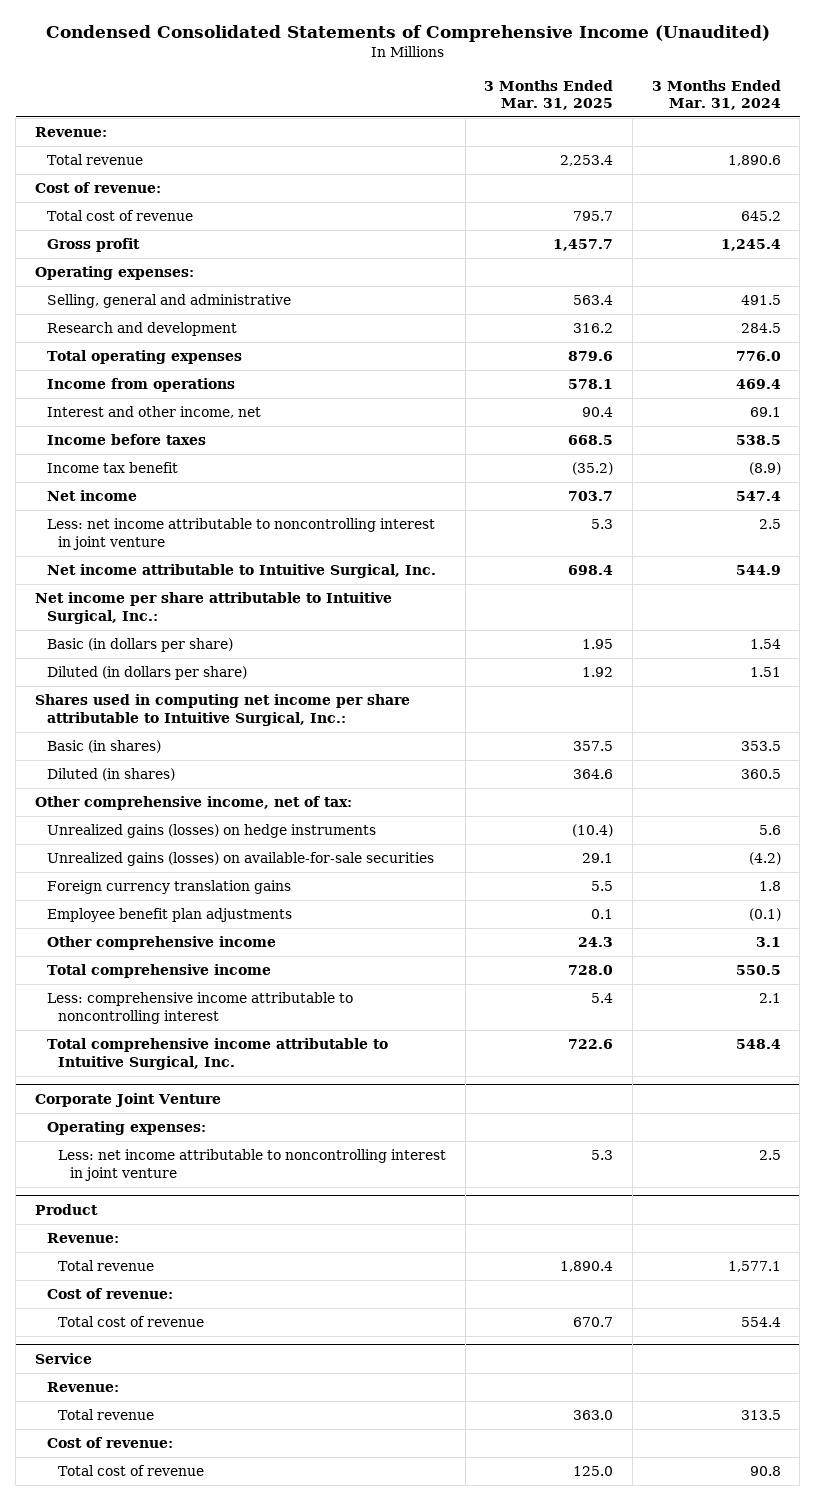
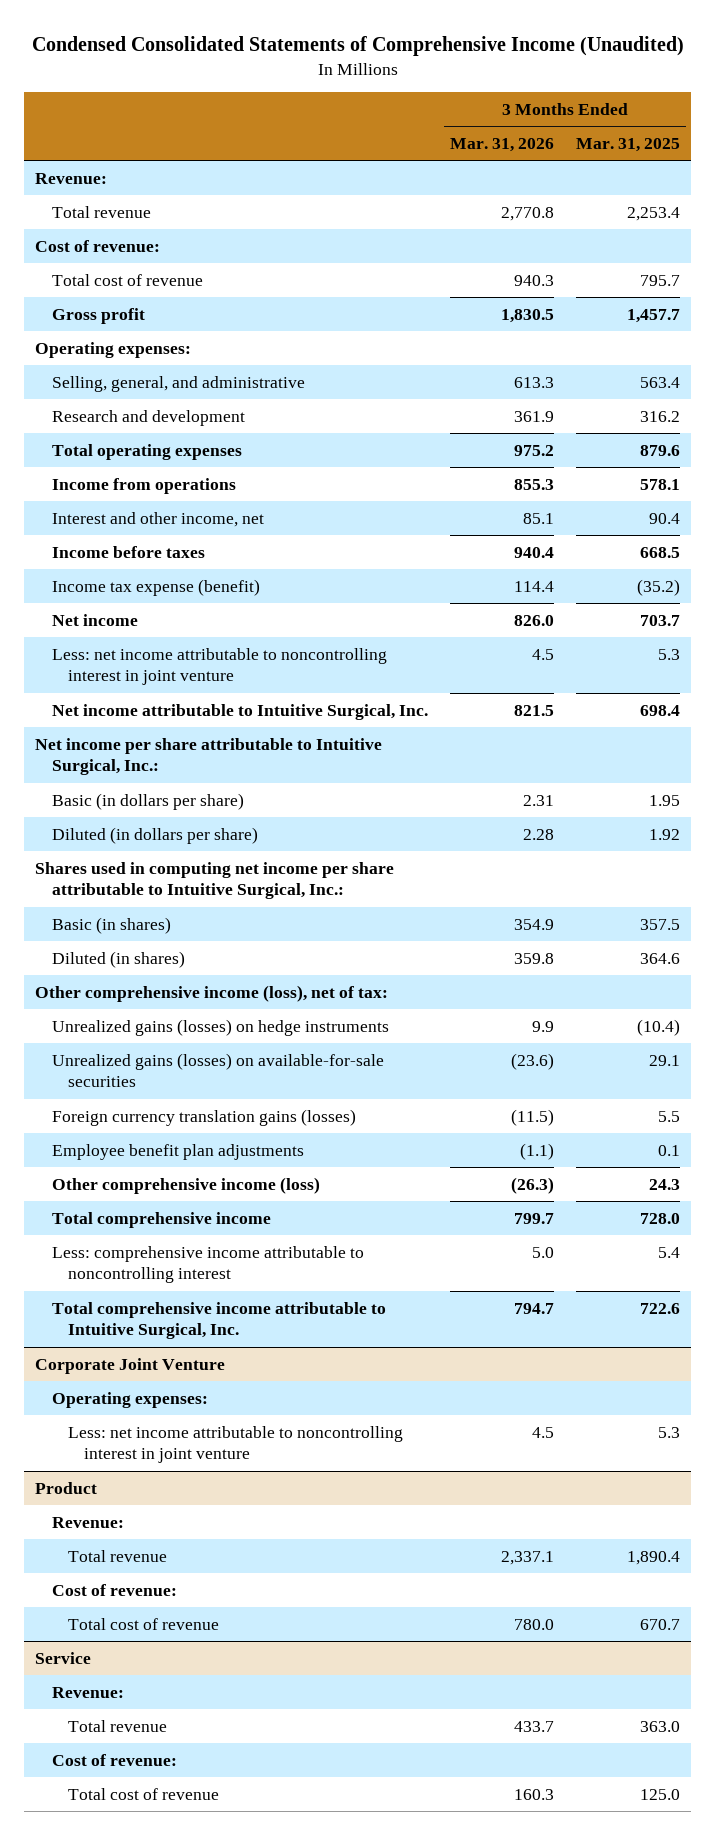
[651,79,781,110] 3 Months Ended Mar. 31, 2024 -> none
none -> [449,138,554,153] Mar. 31, 2026
[46,294,291,309] Selling, general and administrative -> [51,375,305,392] Selling, general, and administrative
[46,462,178,474] Income tax benefit -> [51,578,260,596] Income tax expense (benefit)
[35,796,353,811] Other comprehensive income, net of tax: -> [35,984,389,1002] Other comprehensive income (loss), net of tax:
[46,880,291,895] Foreign currency translation gains -> [51,1108,356,1126] Foreign currency translation gains (losses)
[46,936,276,951] Other comprehensive income -> [51,1176,320,1194] Other comprehensive income (loss)

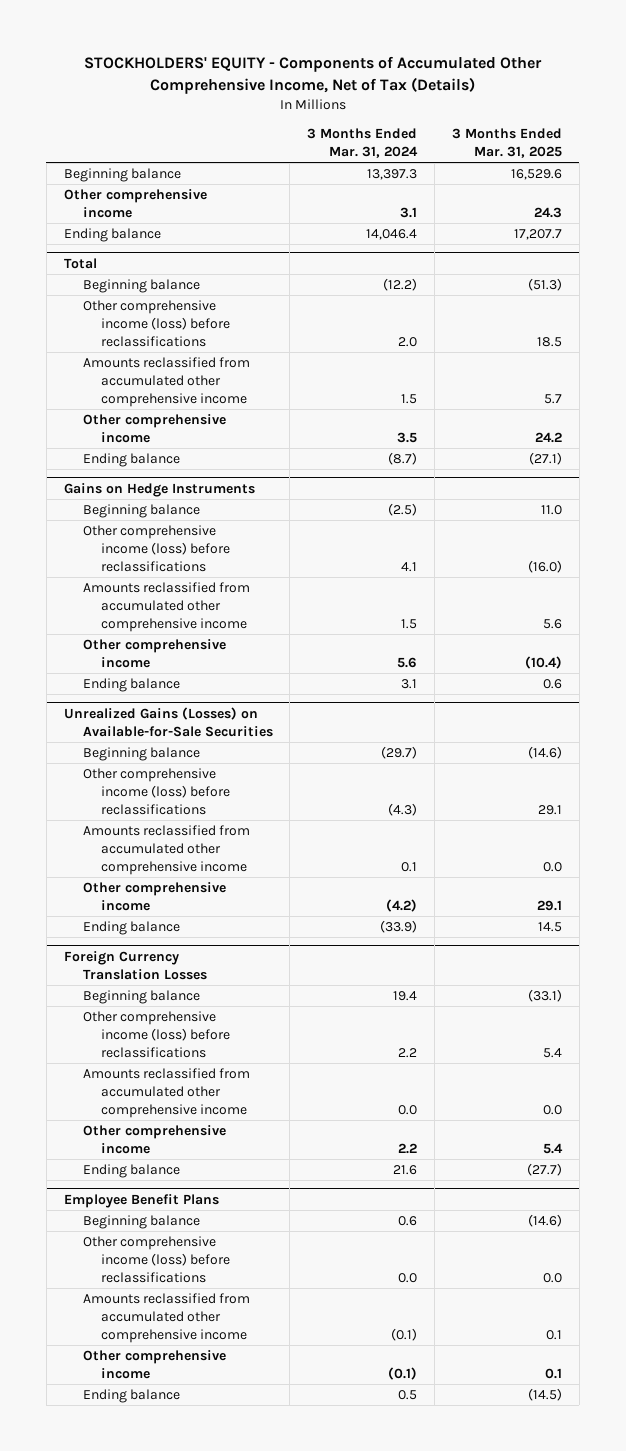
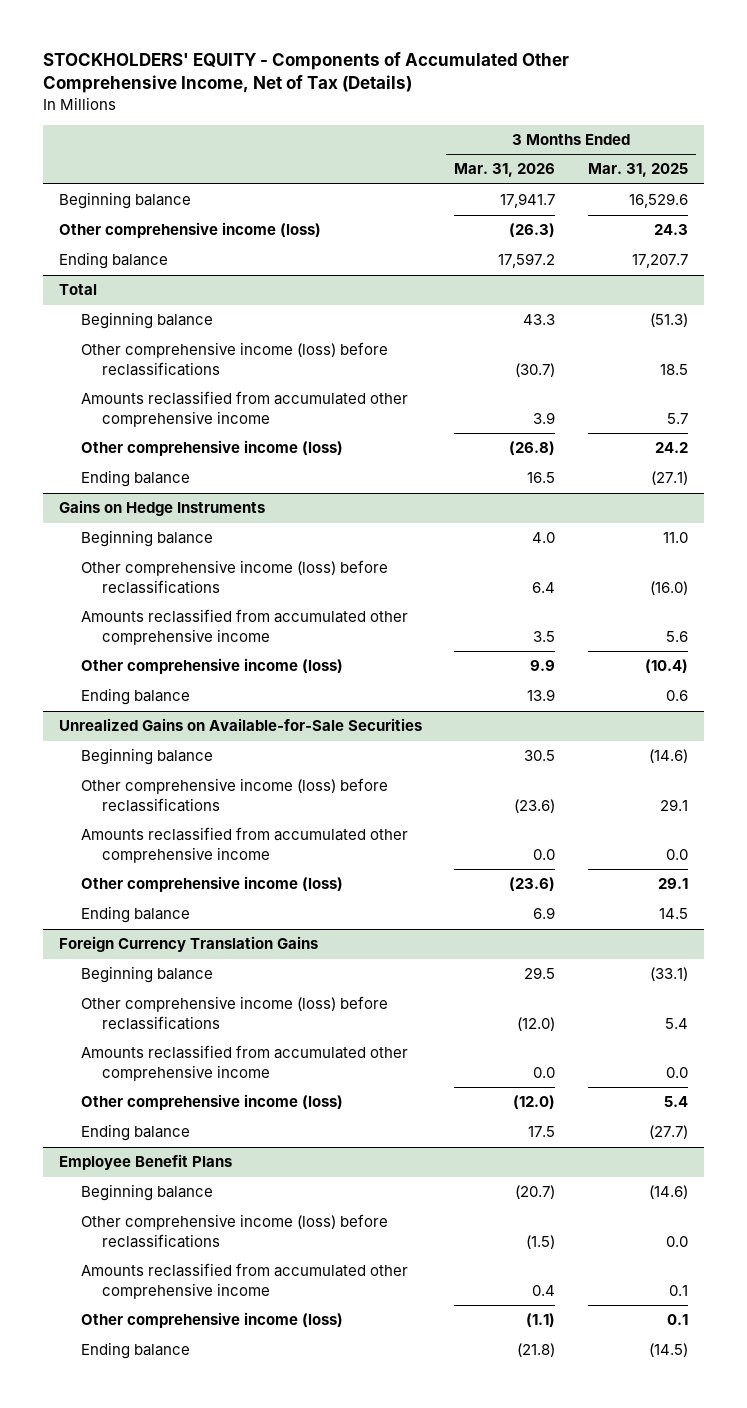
[307,128,419,159] 3 Months Ended Mar. 31, 2024 -> none
none -> [454,163,556,178] Mar. 31, 2026
[63,189,207,219] Other comprehensive income -> [59,222,322,239] Other comprehensive income (loss)
[82,414,226,444] Other comprehensive income -> [80,440,343,457] Other comprehensive income (loss)
[82,639,226,669] Other comprehensive income -> [80,658,343,675] Other comprehensive income (loss)
[63,707,273,738] Unrealized Gains (Losses) on Available-for-Sale Securities -> [59,718,423,732] Unrealized Gains on Available-for-Sale Securities
[82,882,226,912] Other comprehensive income -> [80,876,343,893] Other comprehensive income (loss)
[63,951,207,981] Foreign Currency Translation Losses -> [59,936,319,953] Foreign Currency Translation Gains
[82,1125,226,1155] Other comprehensive income -> [80,1094,343,1111] Other comprehensive income (loss)
[82,1350,226,1380] Other comprehensive income -> [80,1312,343,1329] Other comprehensive income (loss)

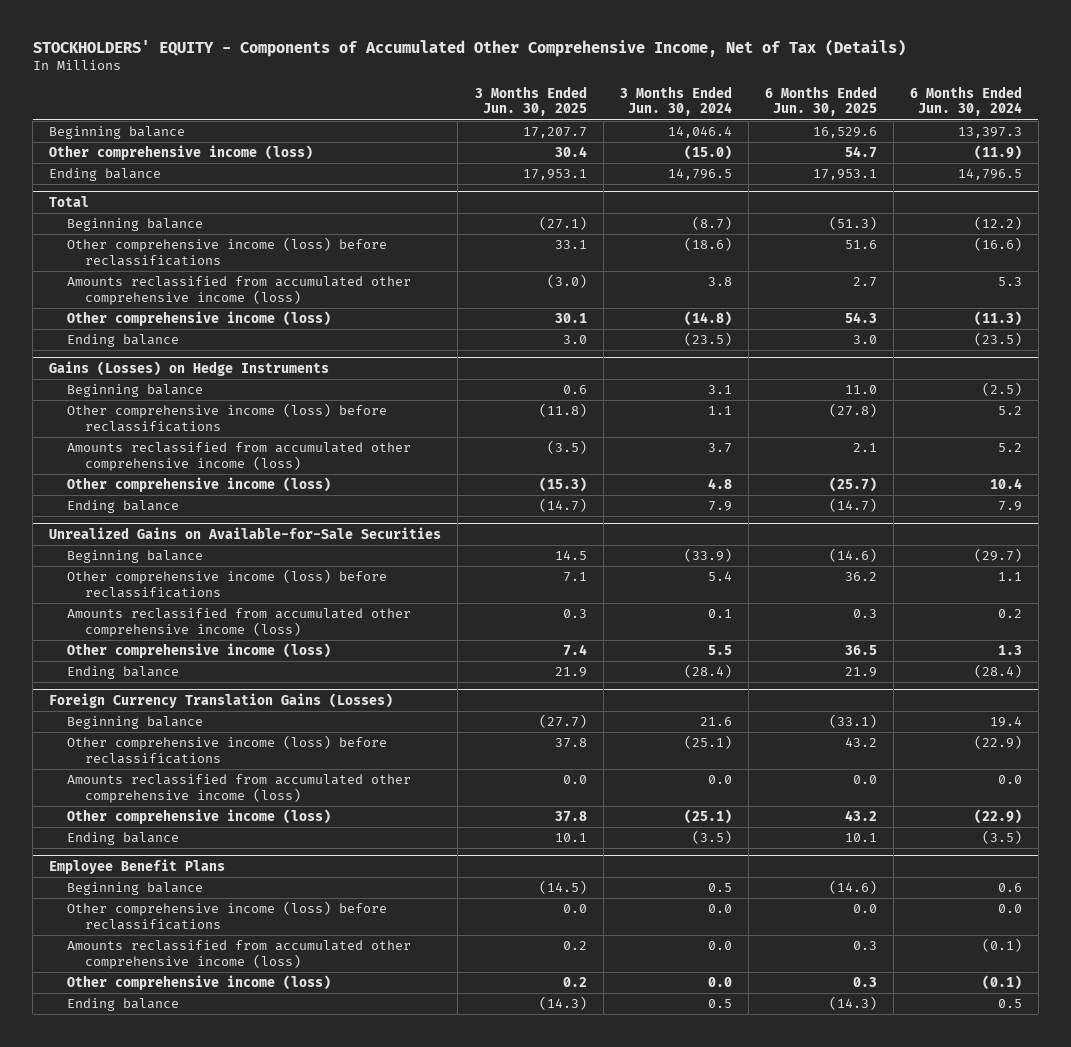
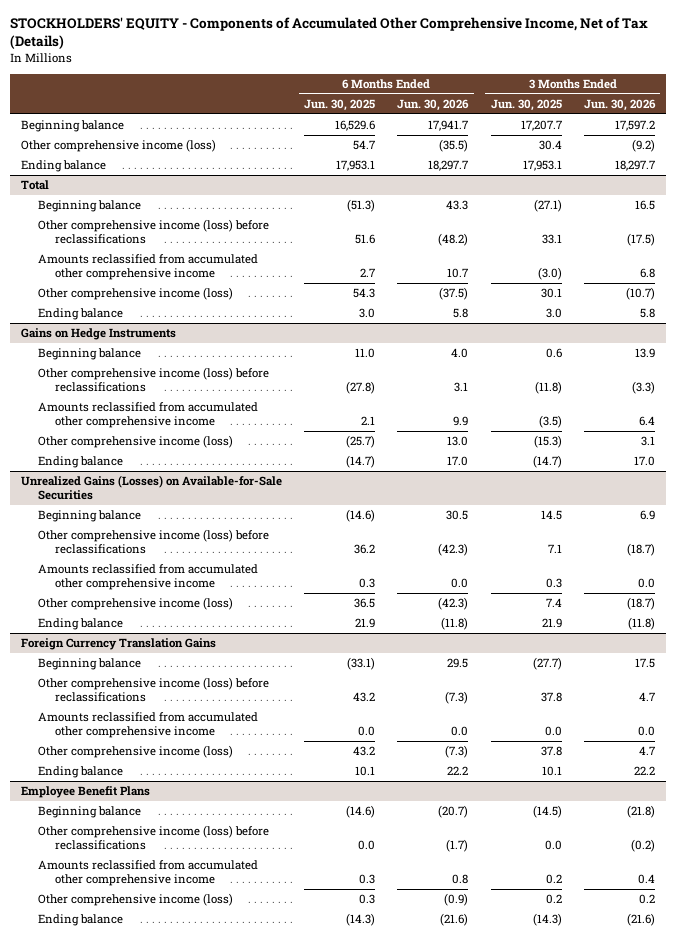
[619,86,732,117] 3 Months Ended Jun. 30, 2024 -> none
[909,86,1022,117] 6 Months Ended Jun. 30, 2024 -> none
none -> [397,98,470,111] Jun. 30, 2026
none -> [583,98,656,111] Jun. 30, 2026
[66,276,411,305] Amounts reclassified from accumulated other comprehensive income (loss) -> [38,254,259,281] Amounts reclassified from accumulated other comprehensive income
[49,360,330,376] Gains (Losses) on Hedge Instruments -> [21,328,177,341] Gains on Hedge Instruments
[66,442,411,471] Amounts reclassified from accumulated other comprehensive income (loss) -> [38,402,259,429] Amounts reclassified from accumulated other comprehensive income
[49,526,442,539] Unrealized Gains on Available-for-Sale Securities -> [21,475,283,501] Unrealized Gains (Losses) on Available-for-Sale Securities
[66,608,411,637] Amounts reclassified from accumulated other comprehensive income (loss) -> [38,564,259,591] Amounts reclassified from accumulated other comprehensive income
[49,692,394,708] Foreign Currency Translation Gains (Losses) -> [21,638,217,651] Foreign Currency Translation Gains
[66,774,411,803] Amounts reclassified from accumulated other comprehensive income (loss) -> [38,712,259,739] Amounts reclassified from accumulated other comprehensive income
[66,940,411,969] Amounts reclassified from accumulated other comprehensive income (loss) -> [38,860,259,887] Amounts reclassified from accumulated other comprehensive income

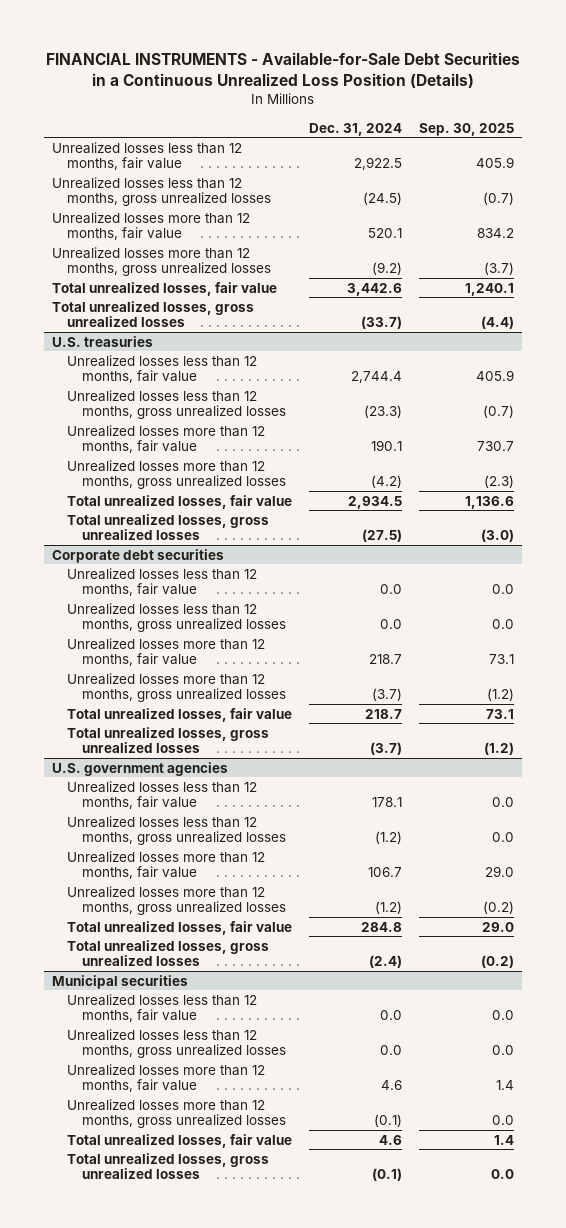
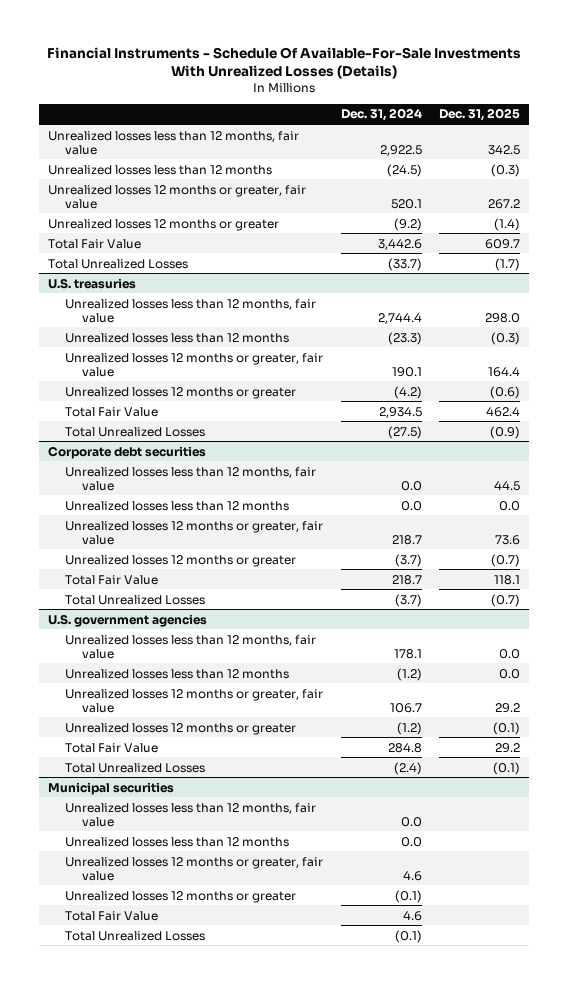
[45,51,520,89] FINANCIAL INSTRUMENTS - Available-for-Sale Debt Securities in a Continuous Unrealized Loss Position (Details) -> [47,46,522,80] Financial Instruments - Schedule Of Available-For-Sale Investments With Unrealized Losses (Details)
[418,122,514,136] Sep. 30, 2025 -> none
none -> [439,108,521,122] Dec. 31, 2025
[52,176,271,207] Unrealized losses less than 12 months, gross unrealized losses -> [48,164,273,175] Unrealized losses less than 12 months
[52,211,251,241] Unrealized losses more than 12 months, fair value -> [48,184,307,209] Unrealized losses 12 months or greater, fair value
[52,246,271,277] Unrealized losses more than 12 months, gross unrealized losses -> [48,218,280,231] Unrealized losses 12 months or greater
[52,281,278,296] Total unrealized losses, fair value -> [48,238,142,249] Total Fair Value
[52,300,255,328] Total unrealized losses, gross unrealized losses -> [48,258,189,269] Total Unrealized Losses
[66,389,286,420] Unrealized losses less than 12 months, gross unrealized losses -> [65,332,290,343] Unrealized losses less than 12 months
[66,424,265,454] Unrealized losses more than 12 months, fair value -> [65,352,324,377] Unrealized losses 12 months or greater, fair value
[66,459,286,490] Unrealized losses more than 12 months, gross unrealized losses -> [65,386,297,399] Unrealized losses 12 months or greater
[66,494,292,509] Total unrealized losses, fair value -> [65,406,159,417] Total Fair Value
[66,513,269,541] Total unrealized losses, gross unrealized losses -> [65,426,206,437] Total Unrealized Losses
[66,602,286,633] Unrealized losses less than 12 months, gross unrealized losses -> [65,500,290,511] Unrealized losses less than 12 months
[66,637,265,667] Unrealized losses more than 12 months, fair value -> [65,520,324,545] Unrealized losses 12 months or greater, fair value
[66,672,286,703] Unrealized losses more than 12 months, gross unrealized losses -> [65,554,297,567] Unrealized losses 12 months or greater
[66,707,292,722] Total unrealized losses, fair value -> [65,574,159,585] Total Fair Value
[66,726,269,754] Total unrealized losses, gross unrealized losses -> [65,594,206,605] Total Unrealized Losses
[66,815,286,846] Unrealized losses less than 12 months, gross unrealized losses -> [65,668,290,679] Unrealized losses less than 12 months
[66,850,265,880] Unrealized losses more than 12 months, fair value -> [65,688,324,713] Unrealized losses 12 months or greater, fair value
[66,885,286,916] Unrealized losses more than 12 months, gross unrealized losses -> [65,722,297,735] Unrealized losses 12 months or greater
[66,920,292,935] Total unrealized losses, fair value -> [65,742,159,753] Total Fair Value
[66,939,269,967] Total unrealized losses, gross unrealized losses -> [65,762,206,773] Total Unrealized Losses
[66,1028,286,1059] Unrealized losses less than 12 months, gross unrealized losses -> [65,836,290,847] Unrealized losses less than 12 months
[66,1063,265,1093] Unrealized losses more than 12 months, fair value -> [65,856,324,881] Unrealized losses 12 months or greater, fair value
[66,1098,286,1129] Unrealized losses more than 12 months, gross unrealized losses -> [65,890,297,903] Unrealized losses 12 months or greater
[66,1133,292,1148] Total unrealized losses, fair value -> [65,910,159,921] Total Fair Value
[66,1152,269,1180] Total unrealized losses, gross unrealized losses -> [65,930,206,941] Total Unrealized Losses

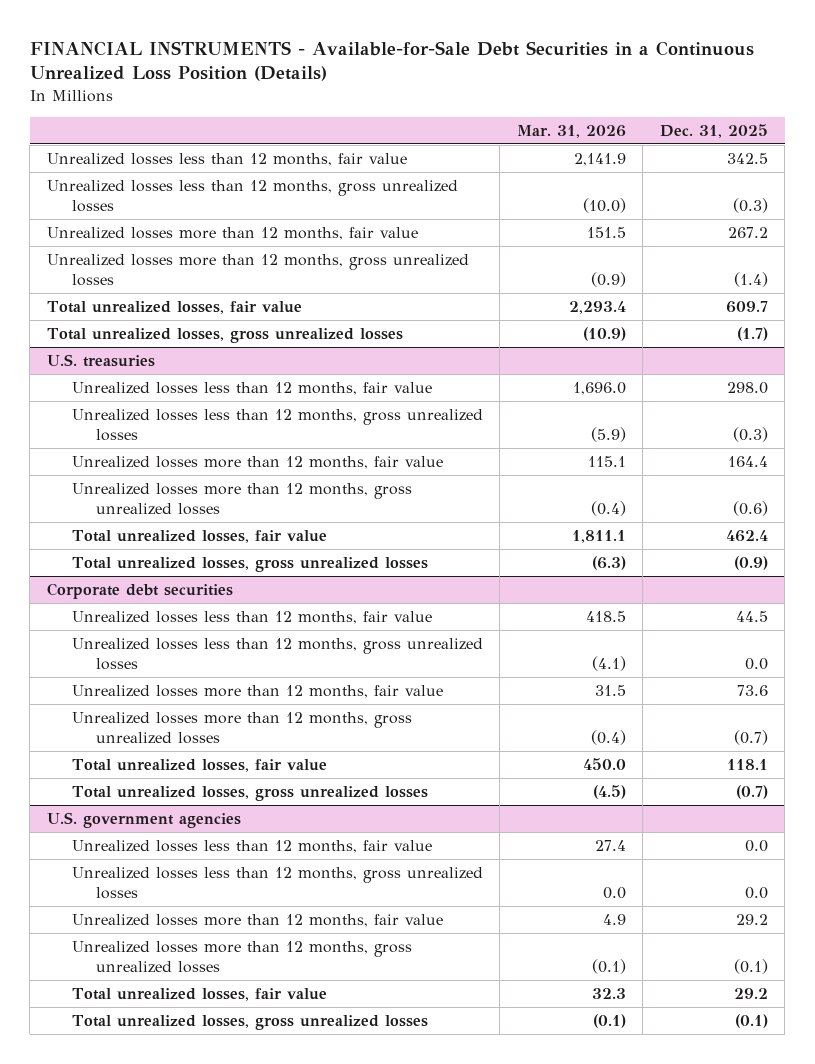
[47,46,522,80] Financial Instruments - Schedule Of Available-For-Sale Investments With Unrealized Losses (Details) -> [29,40,754,82] FINANCIAL INSTRUMENTS - Available-for-Sale Debt Securities in a Continuous Unrealized Loss Position (Details)
[340,108,422,122] Dec. 31, 2024 -> none
none -> [516,124,626,138] Mar. 31, 2026
[48,164,273,175] Unrealized losses less than 12 months -> [46,179,458,212] Unrealized losses less than 12 months, gross unrealized losses
[48,184,307,209] Unrealized losses 12 months or greater, fair value -> [46,226,418,240] Unrealized losses more than 12 months, fair value
[48,218,280,231] Unrealized losses 12 months or greater -> [46,253,469,286] Unrealized losses more than 12 months, gross unrealized losses
[48,238,142,249] Total Fair Value -> [46,300,302,314] Total unrealized losses, fair value
[48,258,189,269] Total Unrealized Losses -> [46,327,403,343] Total unrealized losses, gross unrealized losses
[65,332,290,343] Unrealized losses less than 12 months -> [71,408,483,441] Unrealized losses less than 12 months, gross unrealized losses
[65,352,324,377] Unrealized losses 12 months or greater, fair value -> [71,455,443,469] Unrealized losses more than 12 months, fair value
[65,386,297,399] Unrealized losses 12 months or greater -> [71,482,412,515] Unrealized losses more than 12 months, gross unrealized losses
[65,406,159,417] Total Fair Value -> [71,529,327,543] Total unrealized losses, fair value
[65,426,206,437] Total Unrealized Losses -> [71,556,428,572] Total unrealized losses, gross unrealized losses
[65,500,290,511] Unrealized losses less than 12 months -> [71,637,483,670] Unrealized losses less than 12 months, gross unrealized losses
[65,520,324,545] Unrealized losses 12 months or greater, fair value -> [71,684,443,698] Unrealized losses more than 12 months, fair value
[65,554,297,567] Unrealized losses 12 months or greater -> [71,711,412,744] Unrealized losses more than 12 months, gross unrealized losses
[65,574,159,585] Total Fair Value -> [71,758,327,772] Total unrealized losses, fair value
[65,594,206,605] Total Unrealized Losses -> [71,785,428,801] Total unrealized losses, gross unrealized losses
[48,781,175,795] Municipal securities -> none
[65,802,317,827] Unrealized losses less than 12 months, fair value -> none
[65,836,290,847] Unrealized losses less than 12 months -> none
[65,856,324,881] Unrealized losses 12 months or greater, fair value -> none
[65,890,297,903] Unrealized losses 12 months or greater -> none
[65,910,159,921] Total Fair Value -> none
[65,930,206,941] Total Unrealized Losses -> none
[65,668,290,679] Unrealized losses less than 12 months -> [71,866,483,899] Unrealized losses less than 12 months, gross unrealized losses
[65,688,324,713] Unrealized losses 12 months or greater, fair value -> [71,913,443,927] Unrealized losses more than 12 months, fair value
[65,722,297,735] Unrealized losses 12 months or greater -> [71,940,412,973] Unrealized losses more than 12 months, gross unrealized losses
[65,742,159,753] Total Fair Value -> [71,987,327,1001] Total unrealized losses, fair value
[65,762,206,773] Total Unrealized Losses -> [71,1014,428,1030] Total unrealized losses, gross unrealized losses

